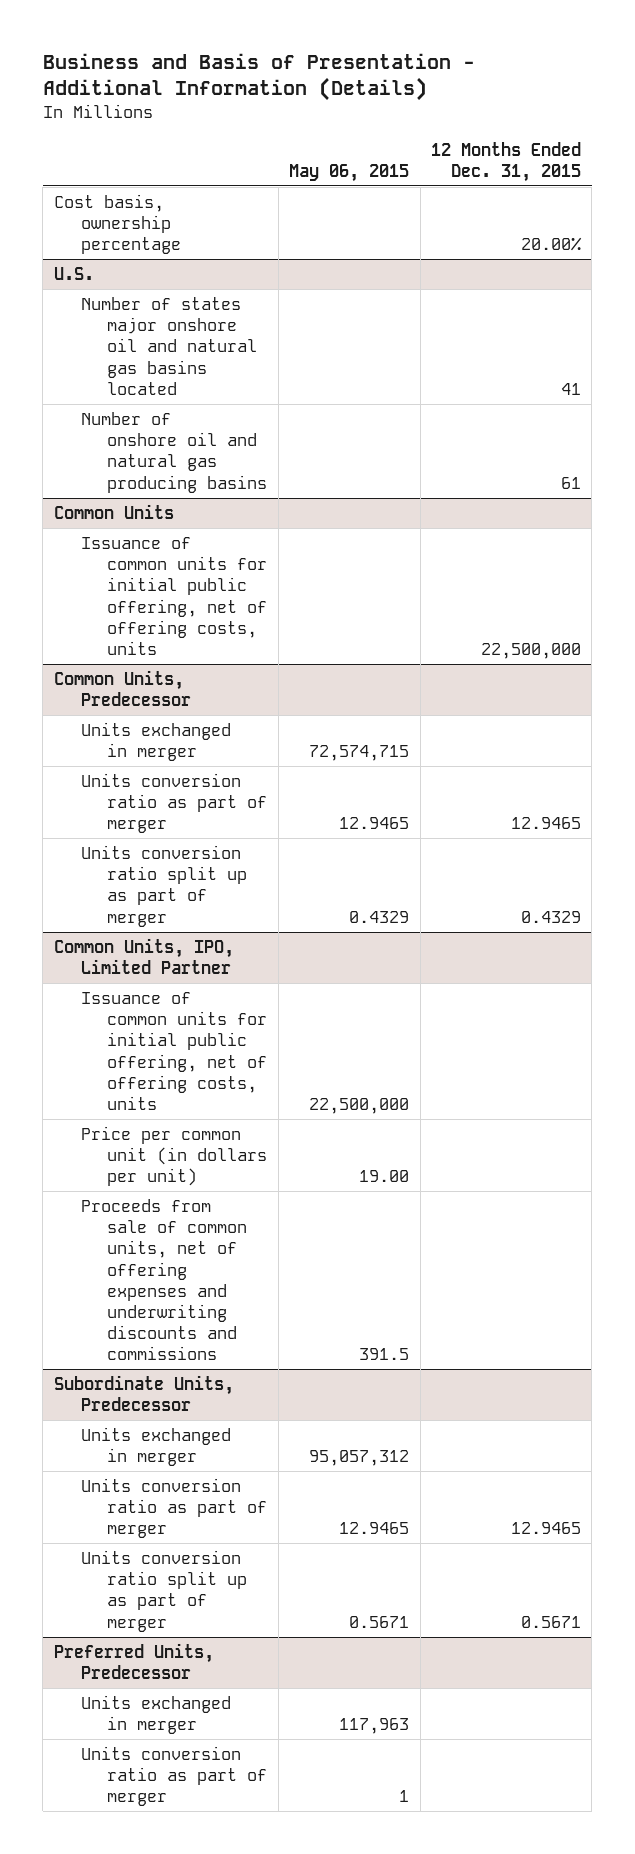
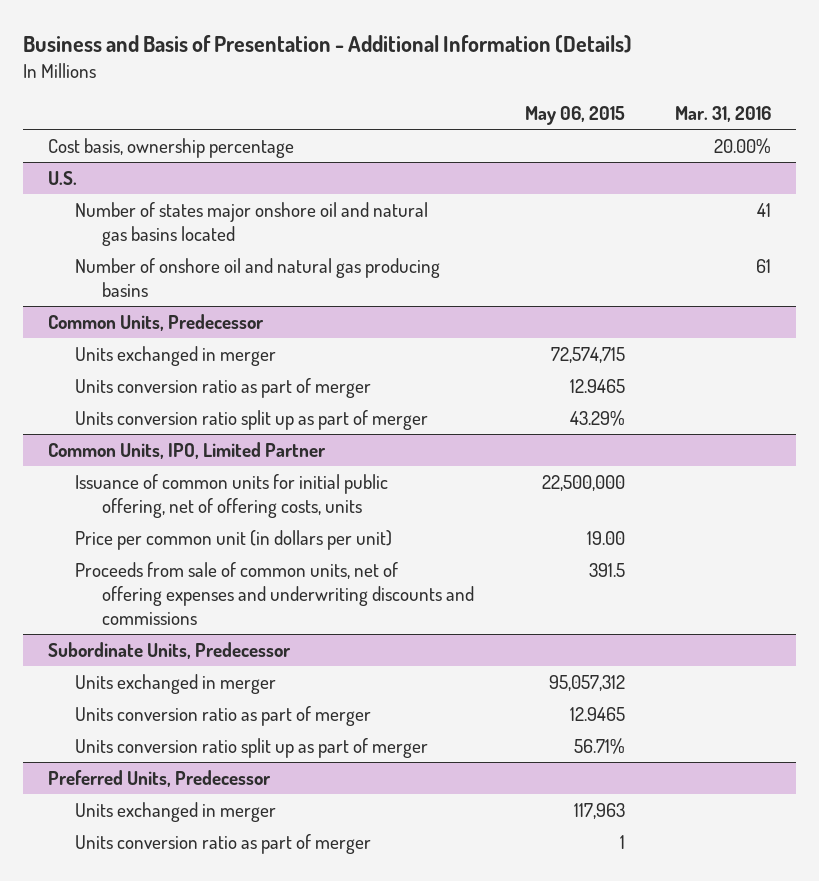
[431,141,582,182] 12 Months Ended Dec. 31, 2015 -> none
none -> [674,106,771,123] Mar. 31, 2016
[53,503,174,519] Common Units -> none
[80,536,268,655] Issuance of common units for initial public offering, net of offering costs, units -> none
[349,910,410,923] 0.4329 -> [569,410,625,427] 43.29%
[349,1615,410,1628] 0.5671 -> [573,738,625,755] 56.71%

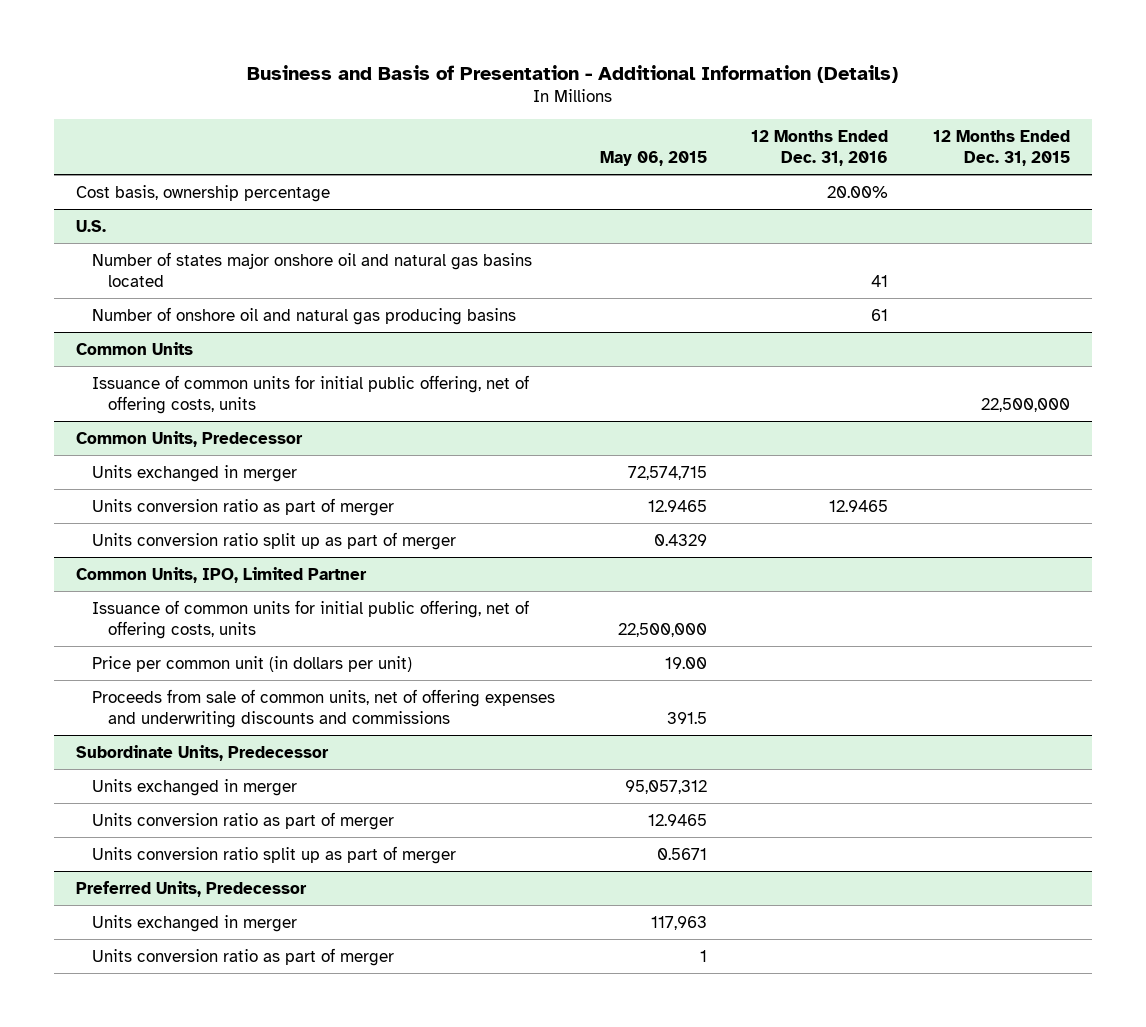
[674,106,771,123] Mar. 31, 2016 -> none
none -> [751,129,889,167] 12 Months Ended Dec. 31, 2016
none -> [932,129,1070,167] 12 Months Ended Dec. 31, 2015
none -> [75,341,193,355] Common Units
none -> [92,374,530,414] Issuance of common units for initial public offering, net of offering costs, units
[569,410,625,427] 43.29% -> [653,533,707,546] 0.4329
[573,738,625,755] 56.71% -> [656,847,707,860] 0.5671

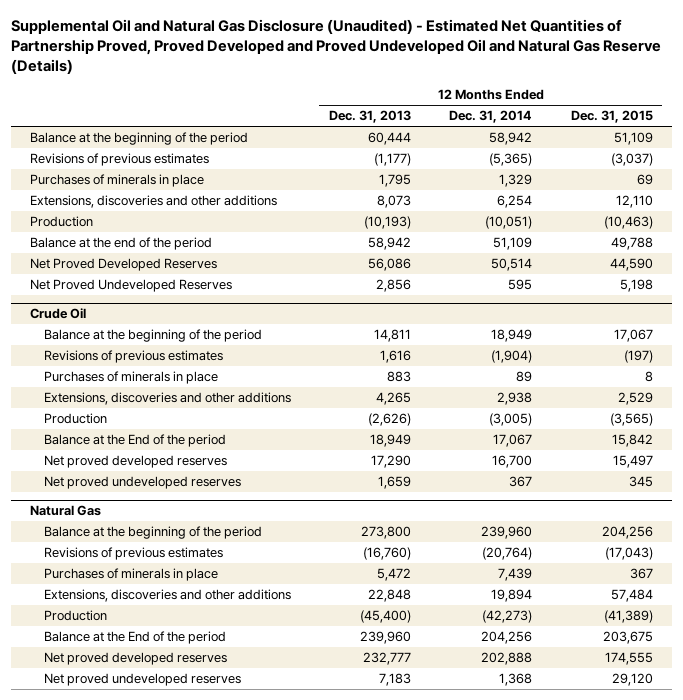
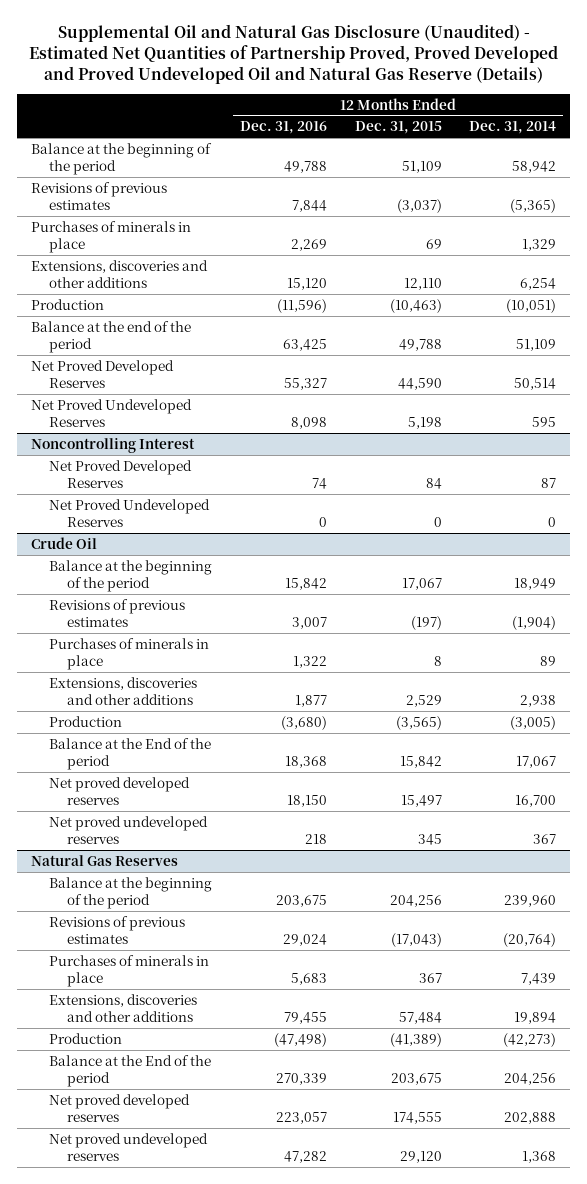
[328,110,411,124] Dec. 31, 2013 -> none
none -> [239,121,327,135] Dec. 31, 2016
none -> [30,437,195,453] Noncontrolling Interest
none -> [49,459,193,489] Net Proved Developed Reserves
none -> [49,498,211,528] Net Proved Undeveloped Reserves
[30,505,102,517] Natural Gas -> [30,854,178,866] Natural Gas Reserves

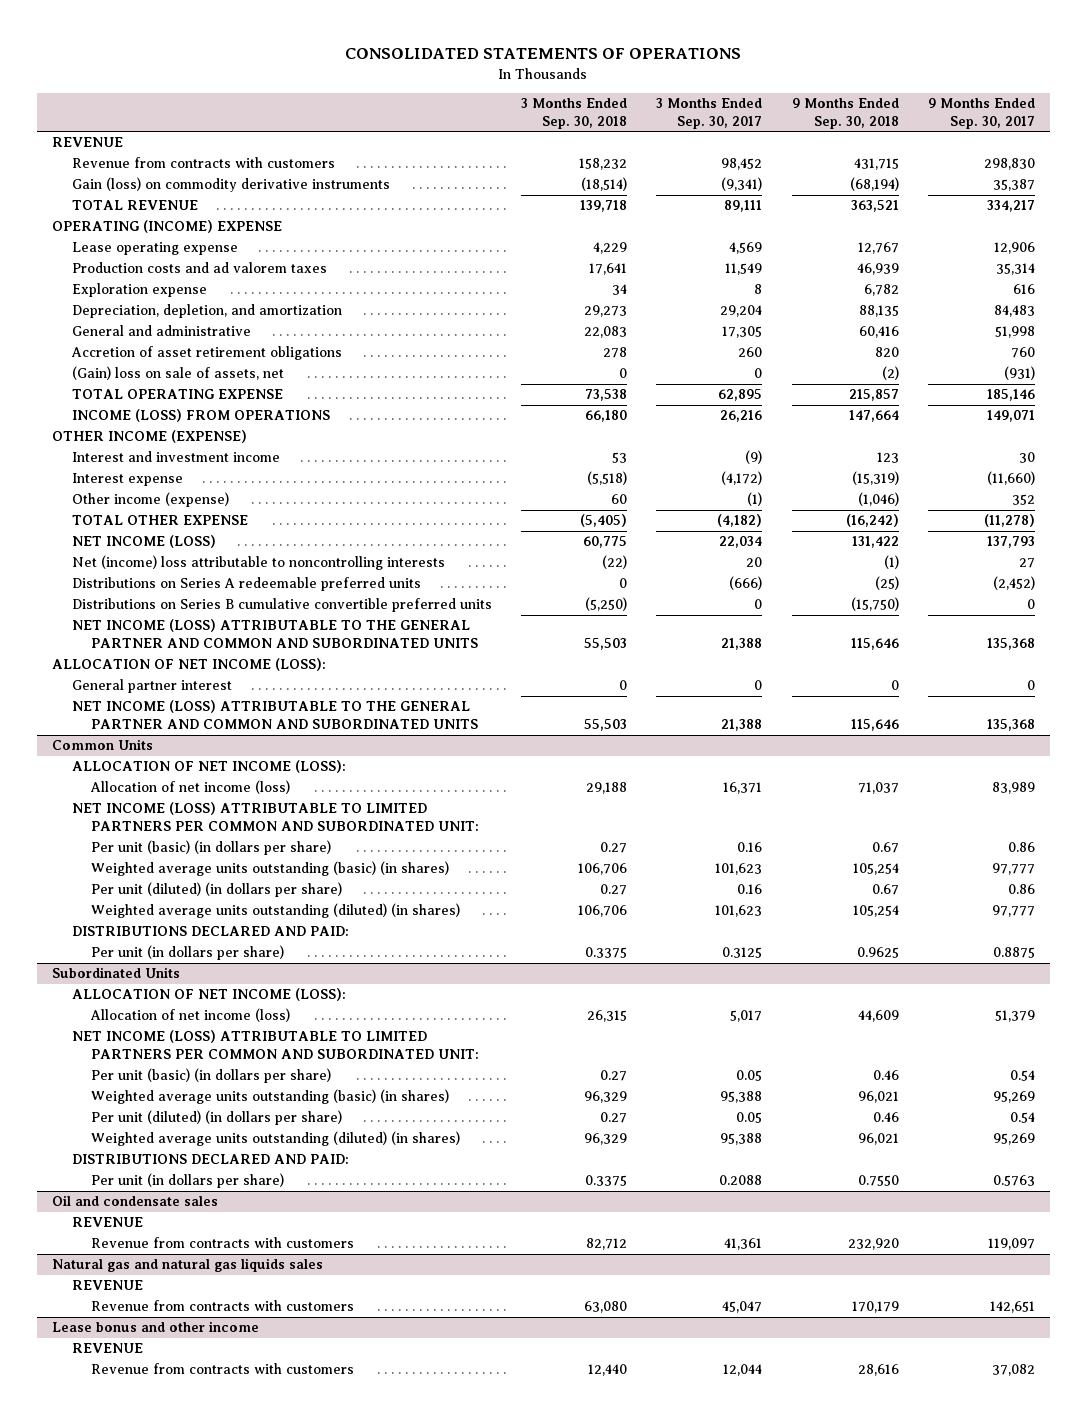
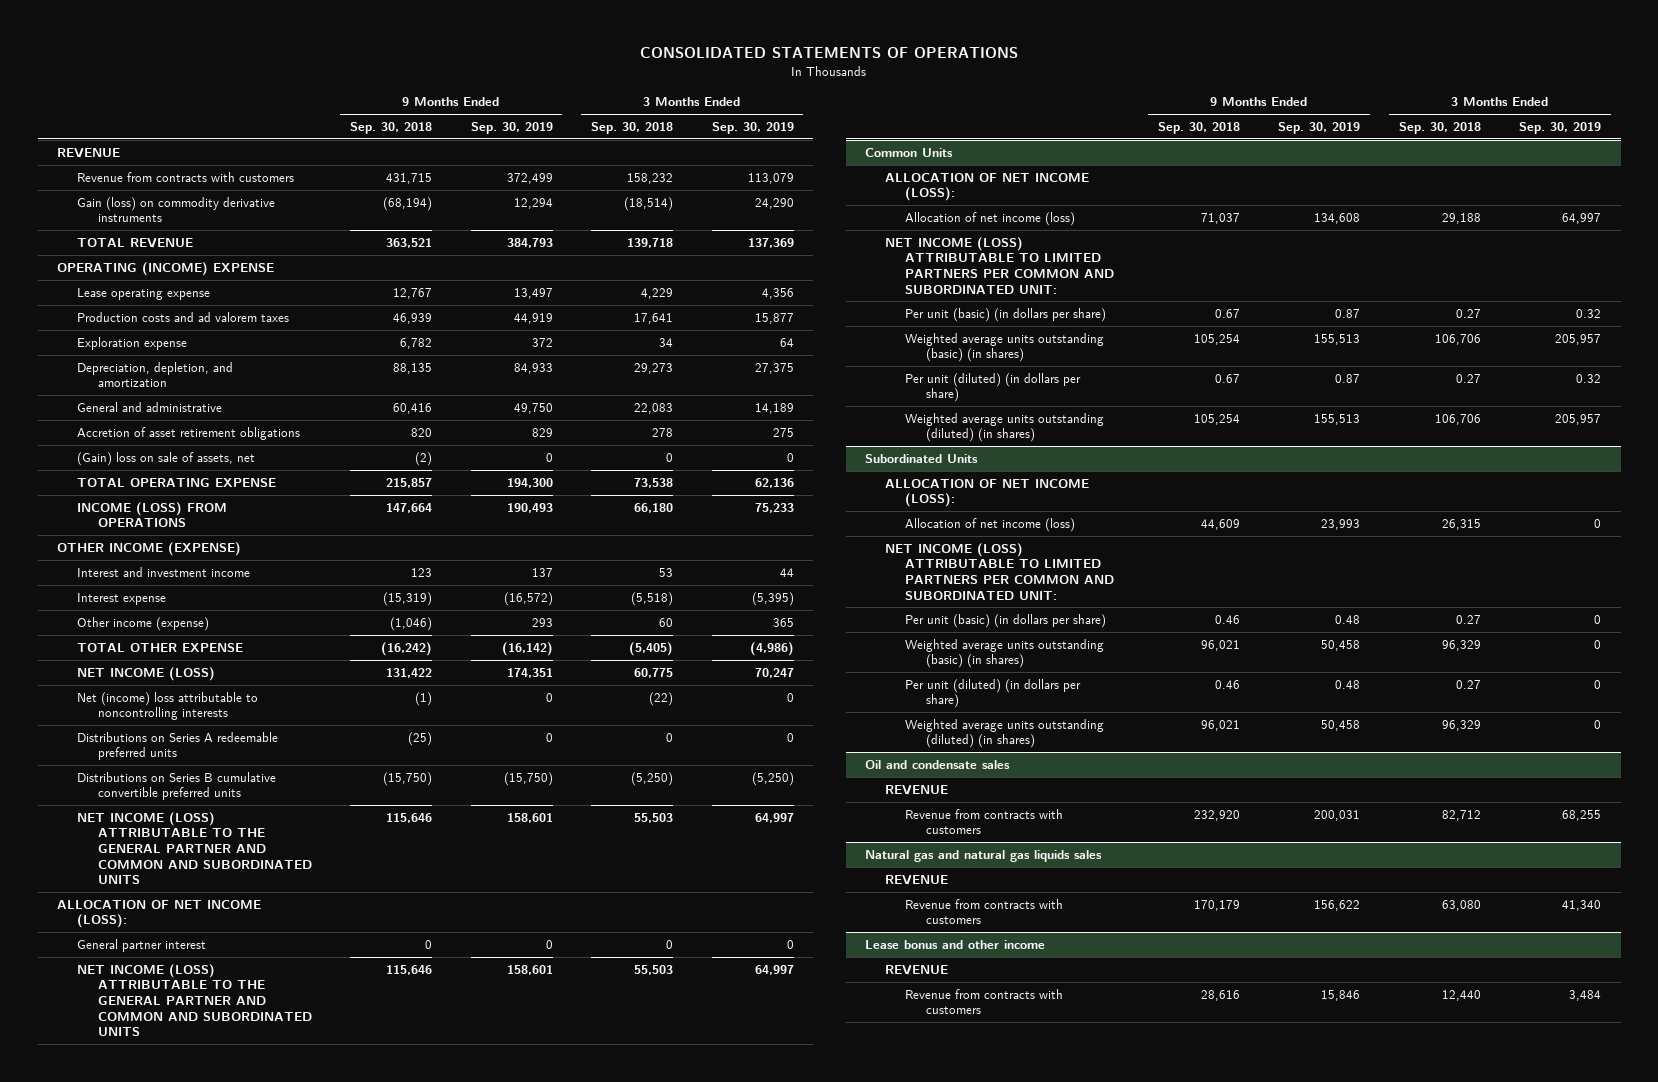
[656,98,763,129] 3 Months Ended Sep. 30, 2017 -> none
[928,98,1036,129] 9 Months Ended Sep. 30, 2017 -> none
none -> [470,121,553,134] Sep. 30, 2019
none -> [711,121,794,134] Sep. 30, 2019
[71,926,349,937] DISTRIBUTIONS DECLARED AND PAID: -> none
[91,945,285,961] Per unit (in dollars per share) -> none
[71,1154,349,1165] DISTRIBUTIONS DECLARED AND PAID: -> none
[91,1173,285,1189] Per unit (in dollars per share) -> none

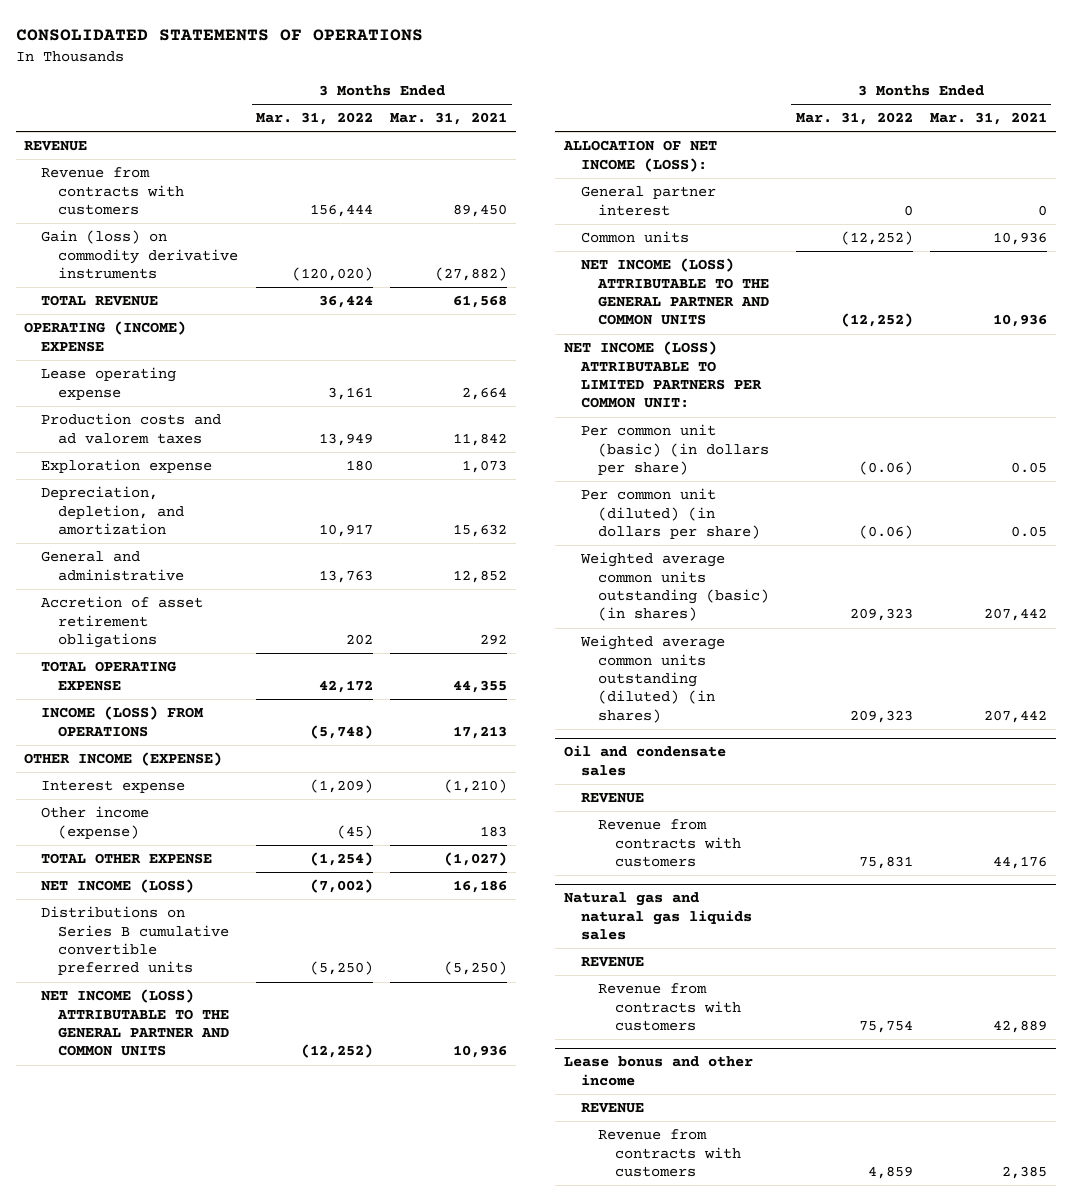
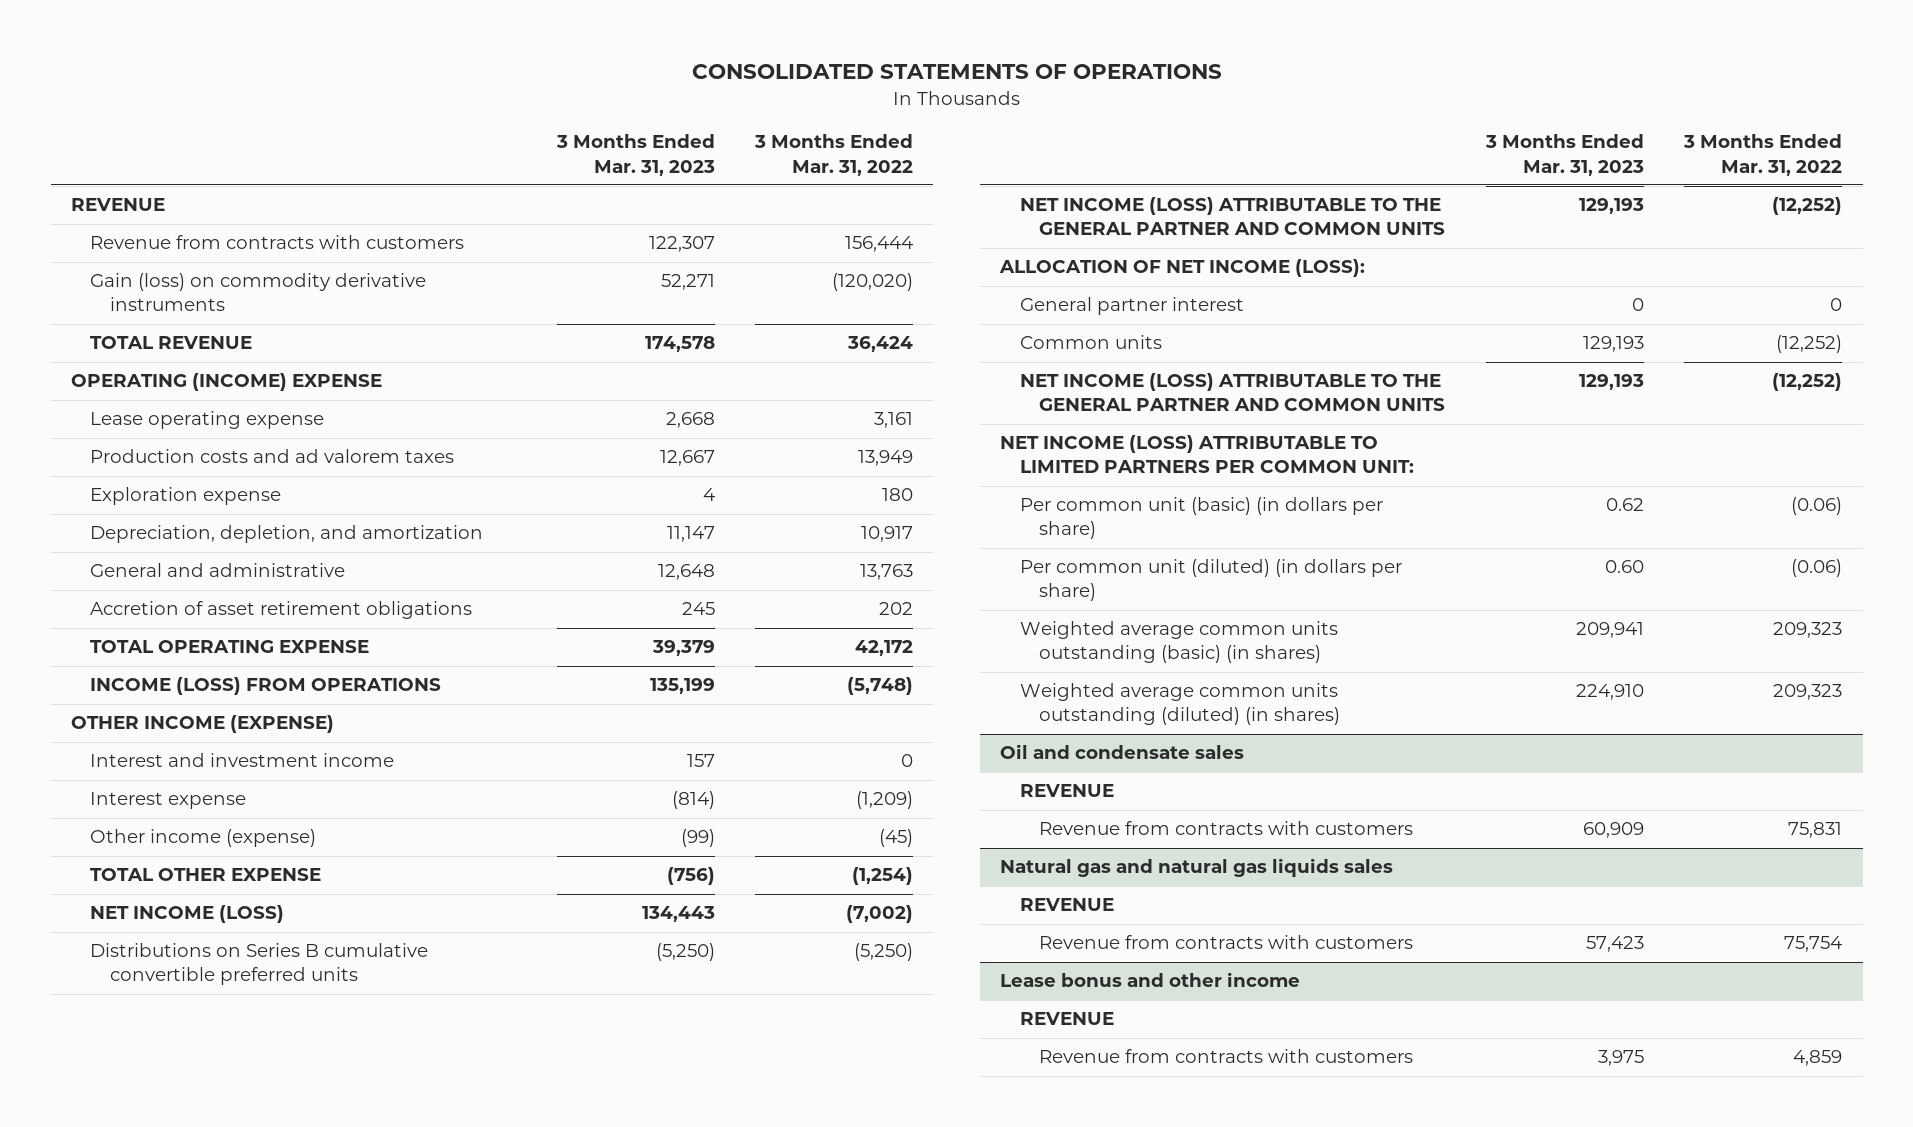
[390,112,508,126] Mar. 31, 2021 -> none
none -> [555,134,715,176] 3 Months Ended Mar. 31, 2023
none -> [90,753,395,768] Interest and investment income

